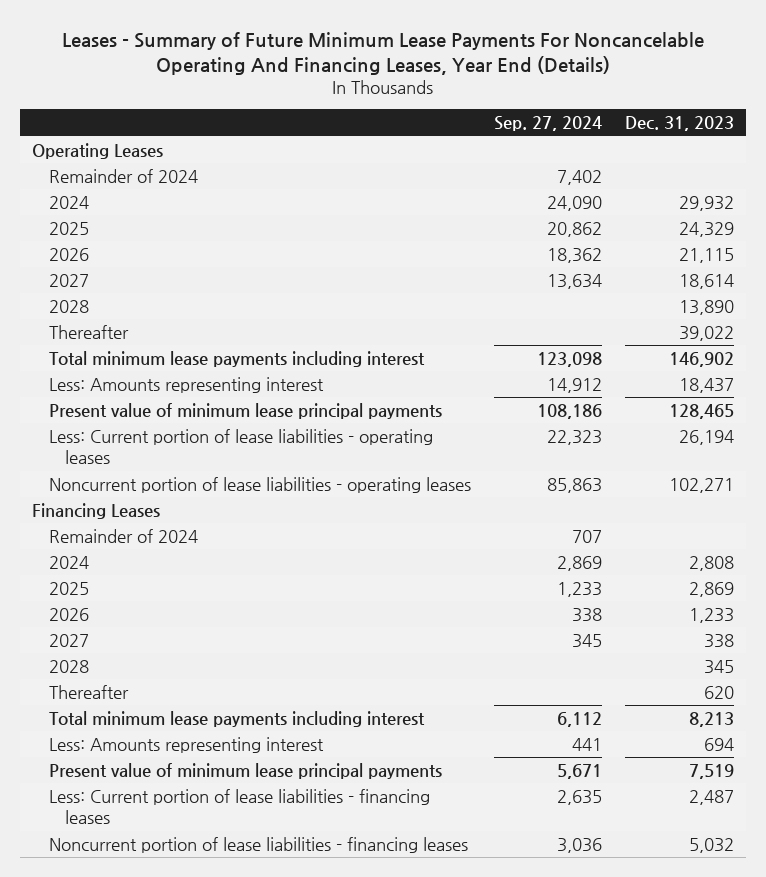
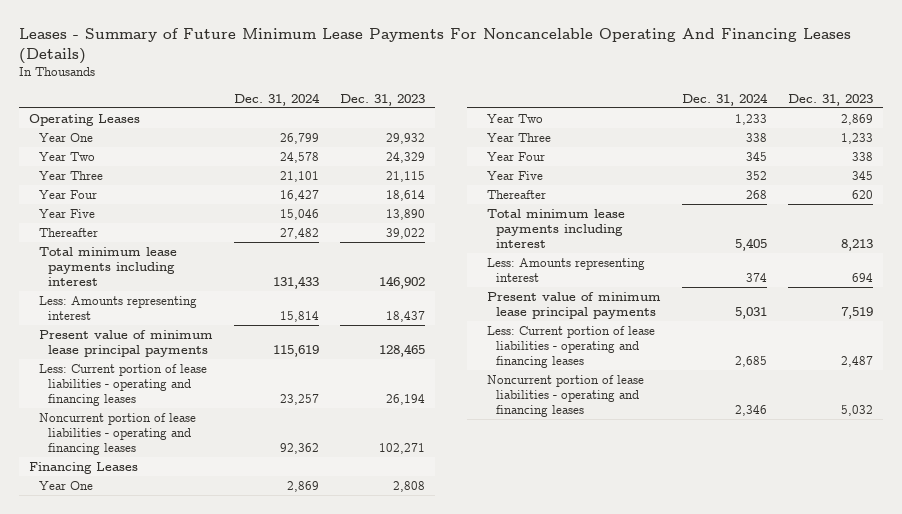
[62,31,705,75] Leases - Summary of Future Minimum Lease Payments For Noncancelable Operating And Financing Leases, Year End (Details) -> [18,27,851,64] Leases - Summary of Future Minimum Lease Payments For Noncancelable Operating And Financing Leases (Details)
[493,116,602,132] Sep. 27, 2024 -> none
none -> [233,92,320,106] Dec. 31, 2024
[48,168,198,183] Remainder of 2024 -> none
[48,195,89,209] 2024 -> [38,133,93,143] Year One
[48,221,89,235] 2025 -> [38,152,95,162] Year Two
[48,247,89,261] 2026 -> [38,171,103,181] Year Three
[48,273,89,287] 2027 -> [38,190,97,200] Year Four
[48,299,89,313] 2028 -> [38,209,95,219] Year Five
[48,428,433,465] Less: Current portion of lease liabilities - operating leases -> [38,364,207,406] Less: Current portion of lease liabilities - operating and financing leases
[48,476,471,493] Noncurrent portion of lease liabilities - operating leases -> [38,413,196,455] Noncurrent portion of lease liabilities - operating and financing leases
[48,528,198,543] Remainder of 2024 -> none
[48,555,89,569] 2024 -> [38,481,93,491] Year One
[48,581,89,595] 2025 -> [486,114,543,124] Year Two
[48,607,89,621] 2026 -> [486,133,551,143] Year Three
[48,633,89,647] 2027 -> [486,152,545,162] Year Four
[48,659,89,673] 2028 -> [486,171,543,181] Year Five
[48,788,430,825] Less: Current portion of lease liabilities - financing leases -> [486,326,655,368] Less: Current portion of lease liabilities - operating and financing leases
[48,836,468,853] Noncurrent portion of lease liabilities - financing leases -> [486,375,644,417] Noncurrent portion of lease liabilities - operating and financing leases

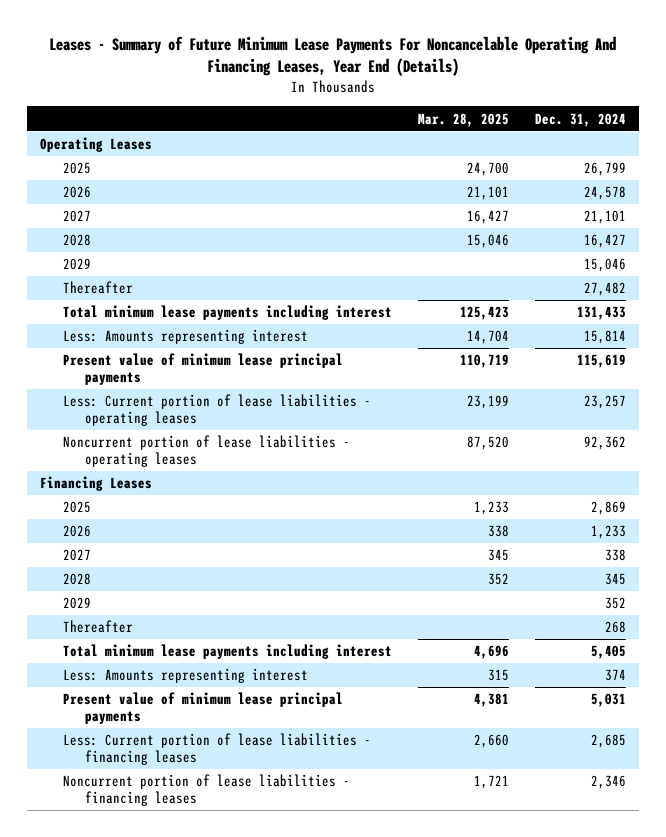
[18,27,851,64] Leases - Summary of Future Minimum Lease Payments For Noncancelable Operating And Financing Leases (Details) -> [48,35,616,77] Leases - Summary of Future Minimum Lease Payments For Noncancelable Operating And Financing Leases, Year End (Details)
[339,93,425,106] Dec. 31, 2023 -> none
none -> [417,112,509,127] Mar. 28, 2025
[38,133,93,143] Year One -> [62,162,91,175] 2025
[38,152,95,162] Year Two -> [62,186,91,199] 2026
[38,171,103,181] Year Three -> [62,210,91,223] 2027
[38,190,97,200] Year Four -> [62,234,91,247] 2028
[38,209,95,219] Year Five -> [62,258,91,271] 2029
[38,364,207,406] Less: Current portion of lease liabilities - operating and financing leases -> [62,394,371,427] Less: Current portion of lease liabilities - operating leases
[38,413,196,455] Noncurrent portion of lease liabilities - operating and financing leases -> [62,435,350,468] Noncurrent portion of lease liabilities - operating leases
[38,481,93,491] Year One -> [62,501,91,514] 2025
[486,114,543,124] Year Two -> [62,525,91,538] 2026
[486,133,551,143] Year Three -> [62,549,91,562] 2027
[486,152,545,162] Year Four -> [62,573,91,586] 2028
[486,171,543,181] Year Five -> [62,597,91,610] 2029
[486,326,655,368] Less: Current portion of lease liabilities - operating and financing leases -> [62,733,371,766] Less: Current portion of lease liabilities - financing leases
[486,375,644,417] Noncurrent portion of lease liabilities - operating and financing leases -> [62,774,350,807] Noncurrent portion of lease liabilities - financing leases

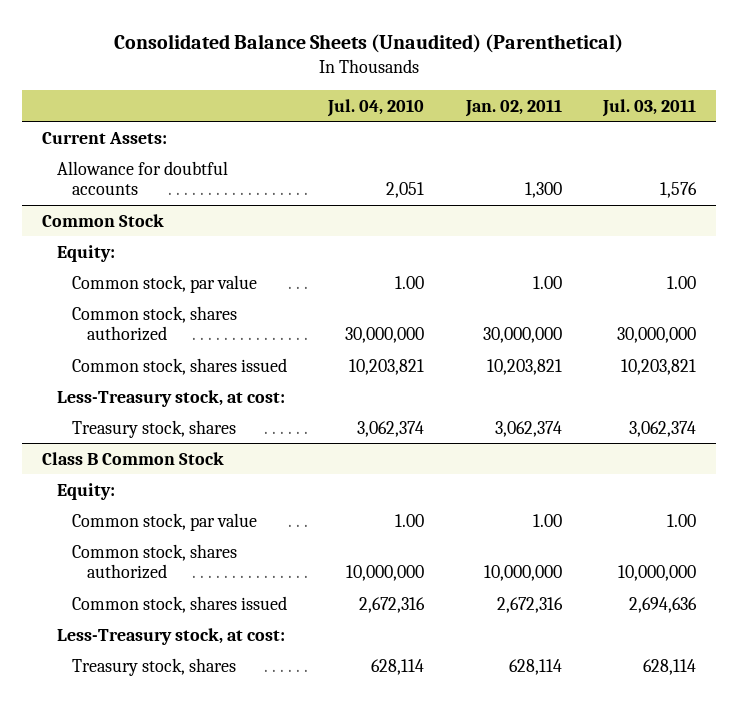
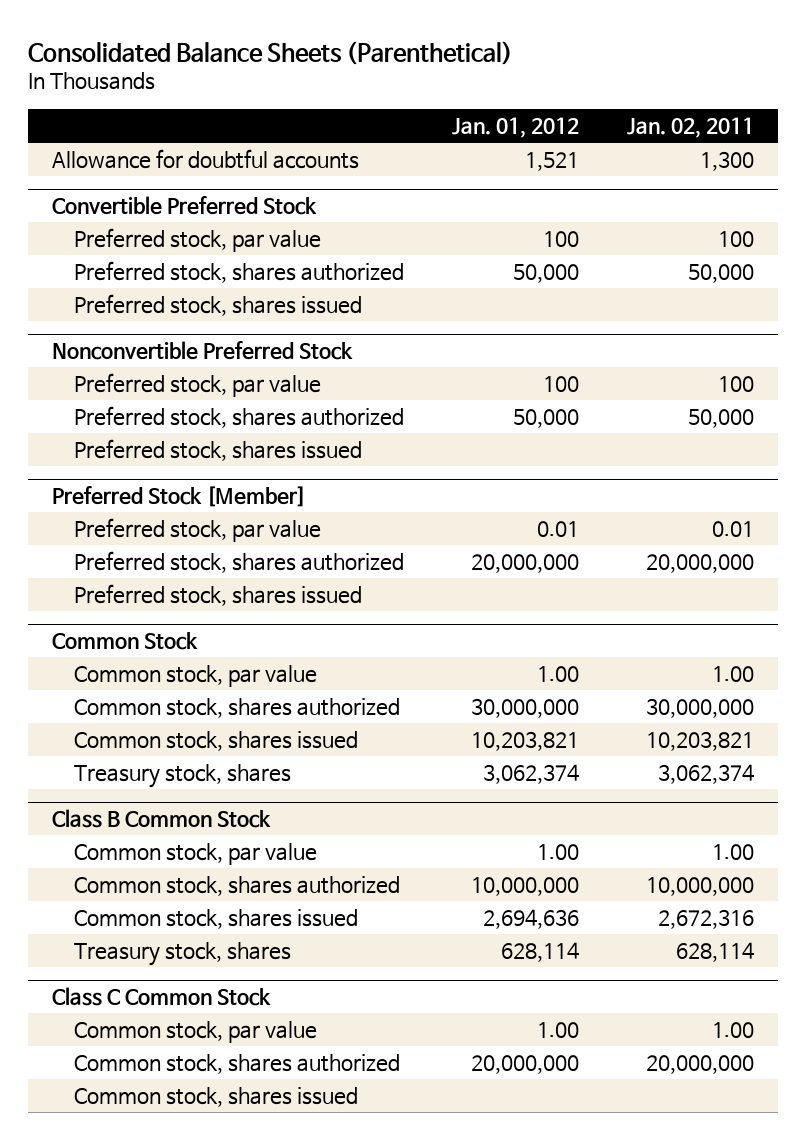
[113,33,623,53] Consolidated Balance Sheets (Unaudited) (Parenthetical) -> [28,40,514,65] Consolidated Balance Sheets (Parenthetical)
[327,98,425,117] Jul. 04, 2010 -> none
[601,98,696,117] Jul. 03, 2011 -> none
none -> [451,117,579,139] Jan. 01, 2012
[42,131,168,144] Current Assets: -> none
none -> [52,196,318,216] Convertible Preferred Stock
none -> [73,227,321,252] Preferred stock, par value
none -> [73,260,404,283] Preferred stock, shares authorized
none -> [73,293,362,316] Preferred stock, shares issued
none -> [52,341,354,361] Nonconvertible Preferred Stock
none -> [73,372,321,397] Preferred stock, par value
none -> [73,405,404,428] Preferred stock, shares authorized
none -> [73,438,362,461] Preferred stock, shares issued
none -> [52,486,307,508] Preferred Stock [Member]
none -> [73,517,321,542] Preferred stock, par value
none -> [73,550,404,573] Preferred stock, shares authorized
none -> [73,583,362,606] Preferred stock, shares issued
[57,244,116,262] Equity: -> none
[57,389,286,407] Less-Treasury stock, at cost: -> none
[57,482,116,500] Equity: -> none
[57,627,286,645] Less-Treasury stock, at cost: -> none
none -> [52,987,272,1007] Class C Common Stock
none -> [73,1020,317,1043] Common stock, par value
none -> [73,1053,400,1074] Common stock, shares authorized
none -> [73,1086,358,1107] Common stock, shares issued

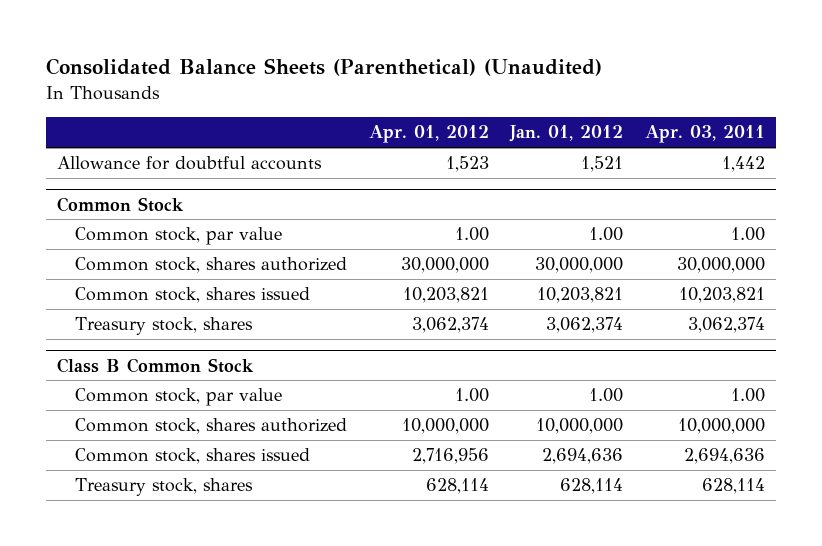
[28,40,514,65] Consolidated Balance Sheets (Parenthetical) -> [45,58,602,77] Consolidated Balance Sheets (Parenthetical) (Unaudited)
[626,117,754,139] Jan. 02, 2011 -> none
none -> [368,125,489,144] Apr. 01, 2012
none -> [645,125,766,144] Apr. 03, 2011
[52,196,318,216] Convertible Preferred Stock -> none
[73,227,321,252] Preferred stock, par value -> none
[73,260,404,283] Preferred stock, shares authorized -> none
[73,293,362,316] Preferred stock, shares issued -> none
[52,341,354,361] Nonconvertible Preferred Stock -> none
[73,372,321,397] Preferred stock, par value -> none
[73,405,404,428] Preferred stock, shares authorized -> none
[73,438,362,461] Preferred stock, shares issued -> none
[52,486,307,508] Preferred Stock [Member] -> none
[73,517,321,542] Preferred stock, par value -> none
[73,550,404,573] Preferred stock, shares authorized -> none
[73,583,362,606] Preferred stock, shares issued -> none
[52,987,272,1007] Class C Common Stock -> none
[73,1020,317,1043] Common stock, par value -> none
[73,1053,400,1074] Common stock, shares authorized -> none
[73,1086,358,1107] Common stock, shares issued -> none

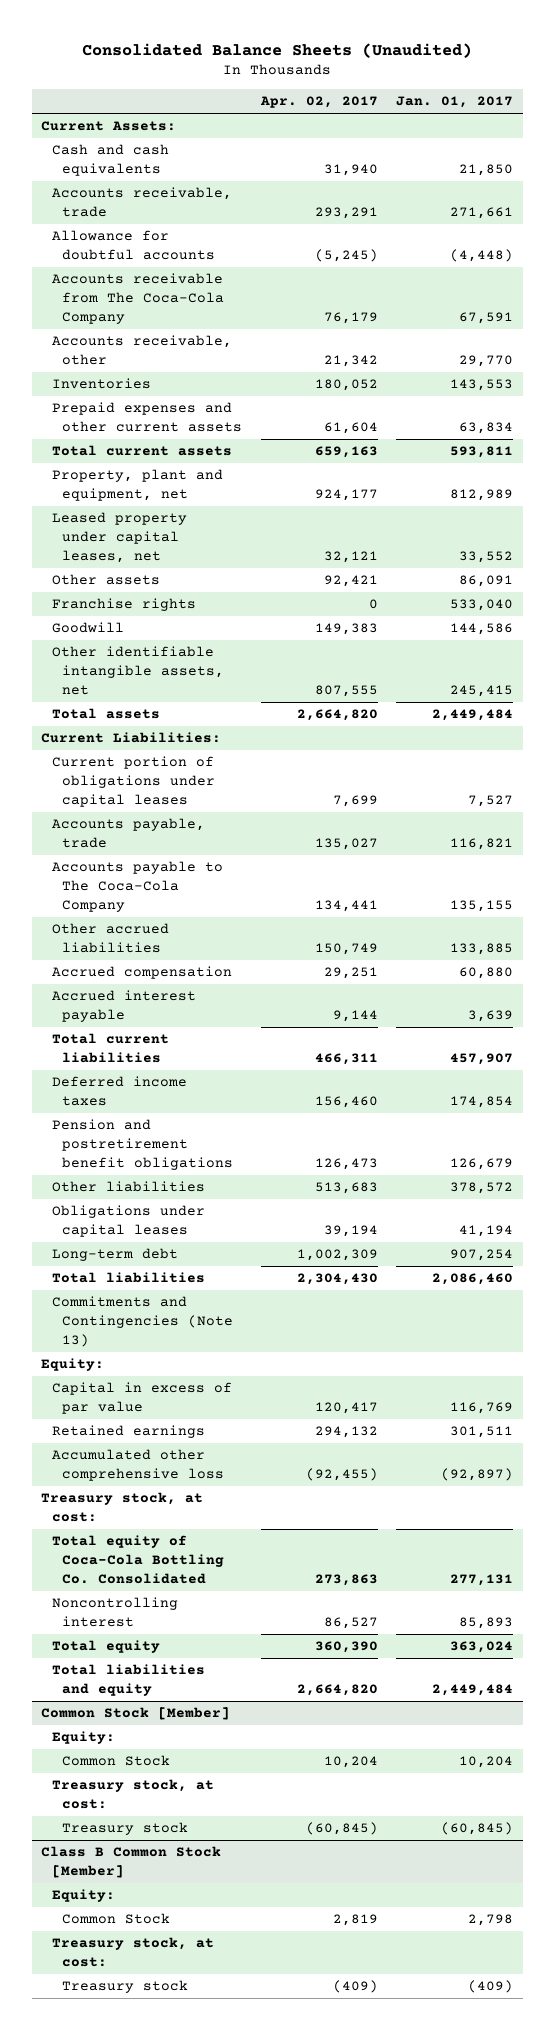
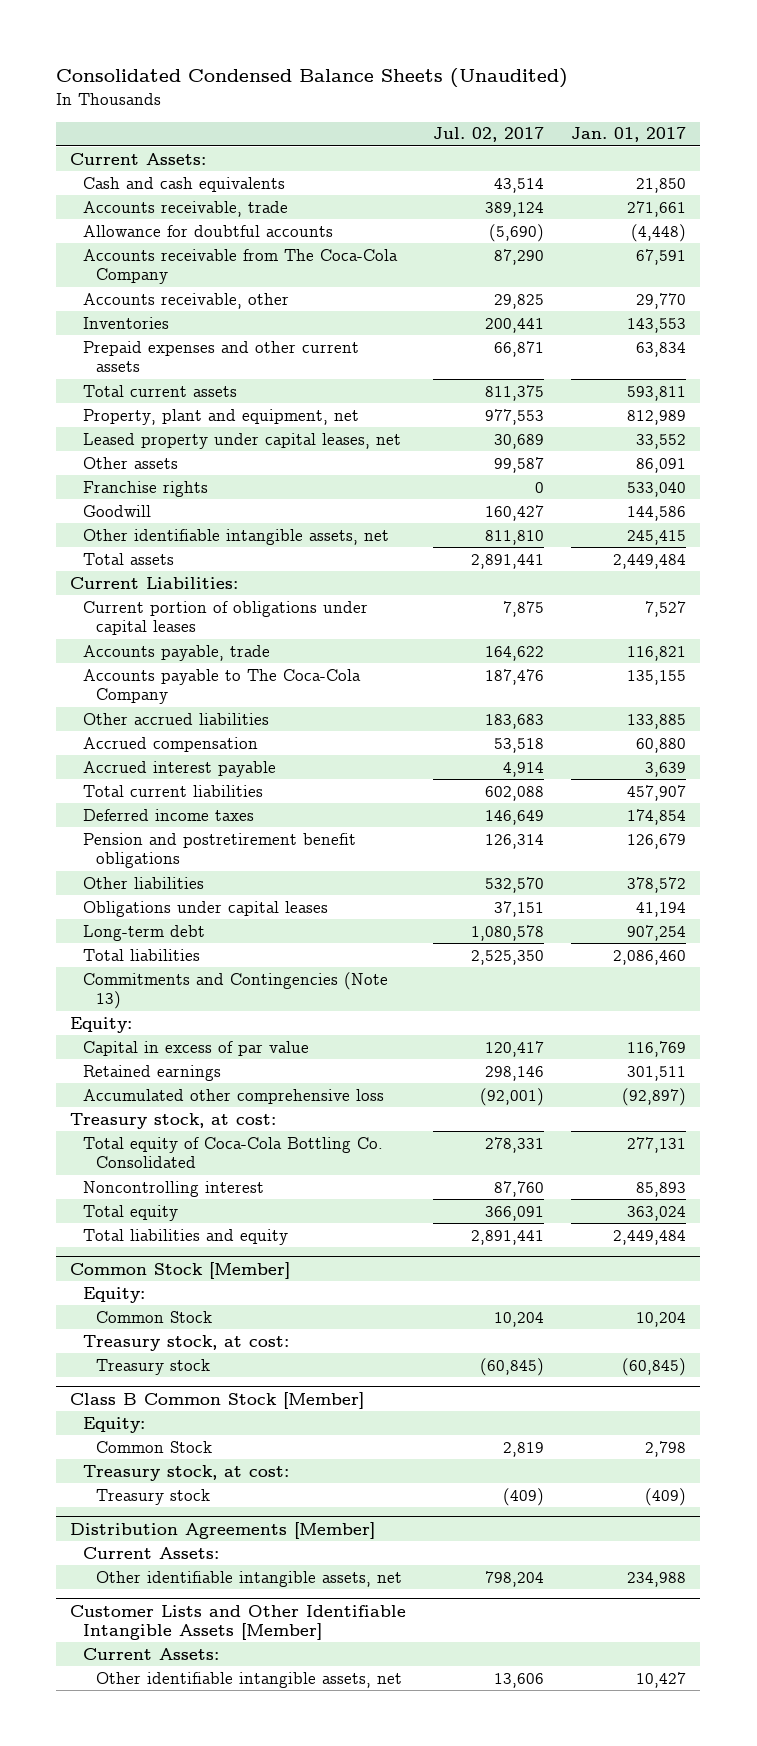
[82,42,473,58] Consolidated Balance Sheets (Unaudited) -> [56,68,569,89] Consolidated Condensed Balance Sheets (Unaudited)
[259,96,378,109] Apr. 02, 2017 -> none
none -> [433,127,545,143] Jul. 02, 2017
none -> [70,1521,376,1539] Distribution Agreements [Member]
none -> [82,1546,219,1559] Current Assets:
none -> [95,1570,402,1587] Other identifiable intangible assets, net
none -> [70,1604,407,1640] Customer Lists and Other Identifiable Intangible Assets [Member]
none -> [82,1647,219,1660] Current Assets:
none -> [95,1671,402,1688] Other identifiable intangible assets, net

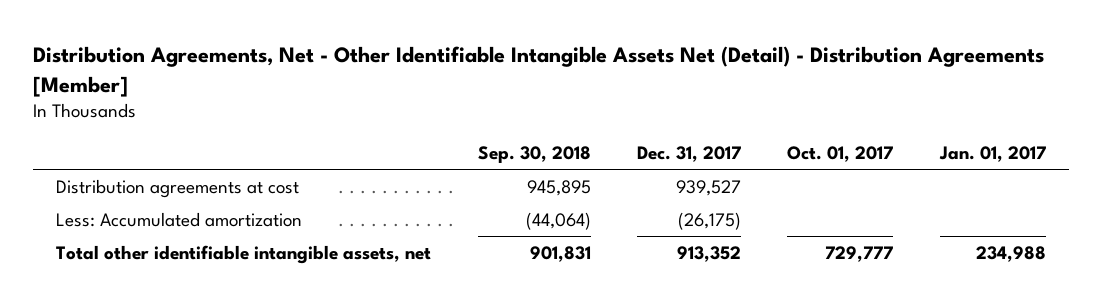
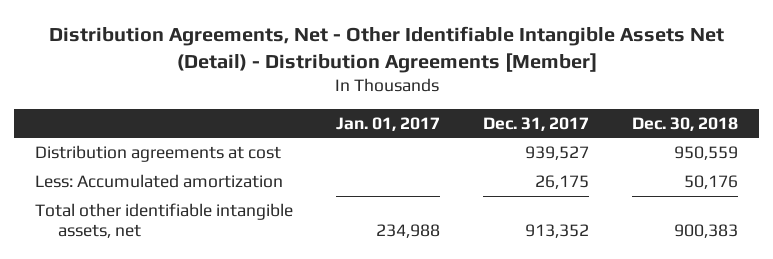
[477,145,591,163] Sep. 30, 2018 -> none
[787,145,894,162] Oct. 01, 2017 -> none
none -> [631,116,738,131] Dec. 30, 2018
[678,211,742,230] (26,175) -> [535,174,590,189] 26,175

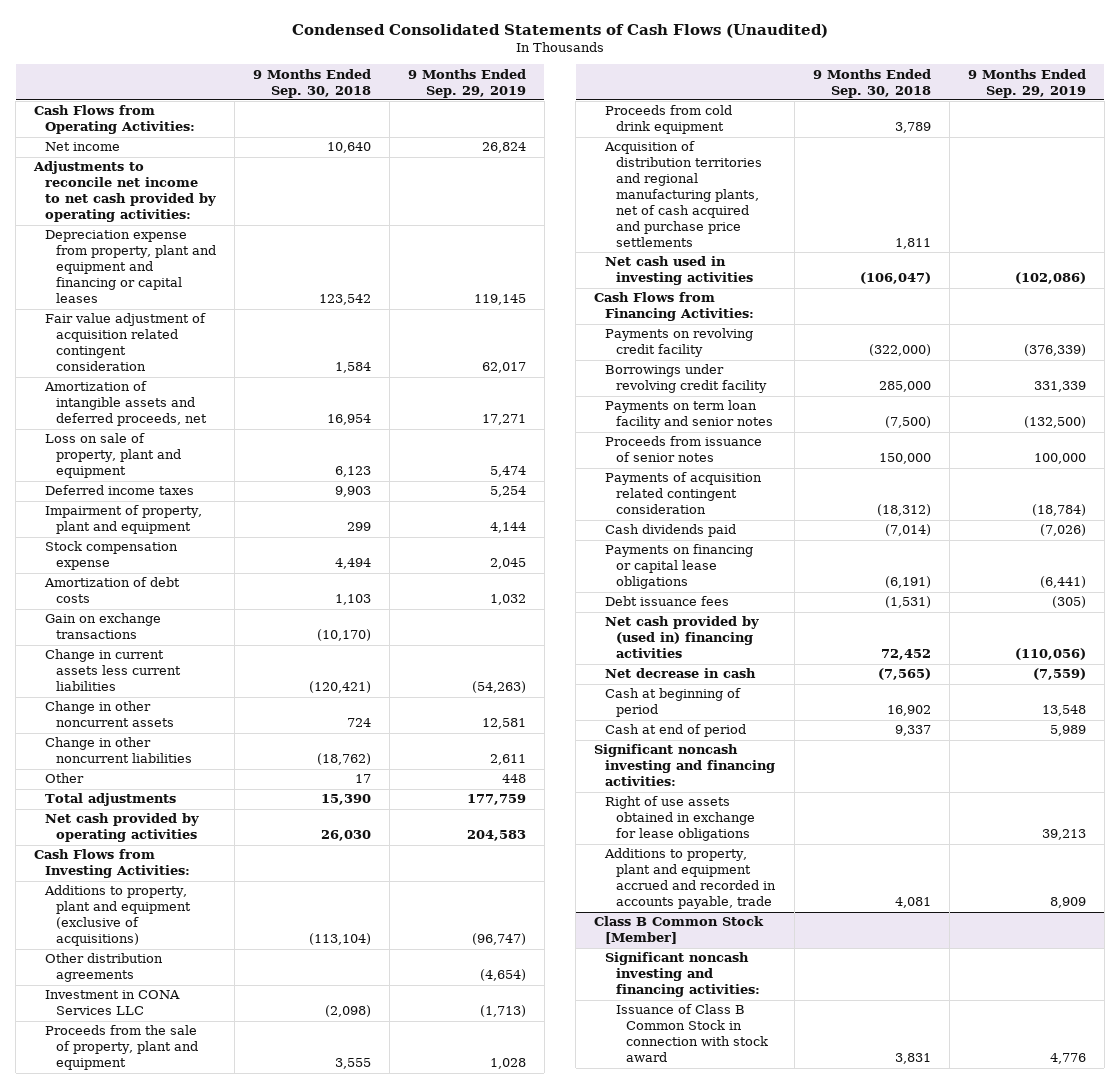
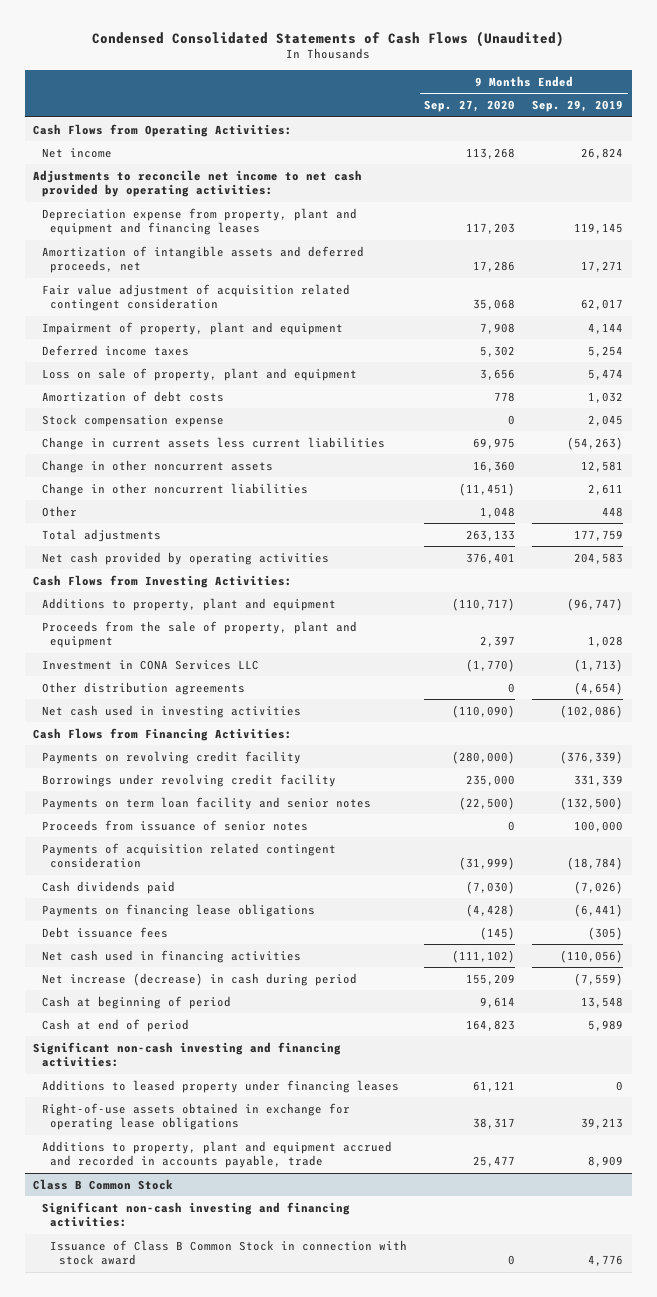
[252,68,371,98] 9 Months Ended Sep. 30, 2018 -> none
none -> [424,99,516,112] Sep. 27, 2020
[44,230,216,304] Depreciation expense from property, plant and equipment and financing or capital leases -> [41,207,357,236] Depreciation expense from property, plant and equipment and financing leases
[44,313,206,372] Fair value adjustment of acquisition related contingent consideration -> [41,283,350,312] Fair value adjustment of acquisition related contingent consideration
[44,485,194,496] Deferred income taxes -> [41,344,189,356] Deferred income taxes
[44,433,181,479] Loss on sale of property, plant and equipment -> [41,367,357,381] Loss on sale of property, plant and equipment
[44,613,161,640] Gain on exchange transactions -> none
[44,541,178,571] Stock compensation expense -> [41,413,224,427] Stock compensation expense
[43,885,191,947] Additions to property, plant and equipment (exclusive of acquisitions) -> [41,597,336,611] Additions to property, plant and equipment
[604,105,732,135] Proceeds from cold drink equipment -> none
[603,141,762,248] Acquisition of distribution territories and regional manufacturing plants, net of cash acquired and purchase price settlements -> none
[44,990,180,1016] Investment in CONA Services LLC -> [41,659,259,670] Investment in CONA Services LLC
[44,953,163,983] Other distribution agreements -> [41,681,245,695] Other distribution agreements
[604,544,753,590] Payments on financing or capital lease obligations -> [41,903,315,917] Payments on financing lease obligations
[604,616,759,659] Net cash provided by (used in) financing activities -> [41,949,301,963] Net cash used in financing activities
[604,668,756,679] Net decrease in cash -> [41,972,357,986] Net increase (decrease) in cash during period
[594,744,775,787] Significant noncash investing and financing activities: -> [33,1041,342,1068] Significant non-cash investing and financing activities:
none -> [41,1079,399,1093] Additions to leased property under financing leases
[604,796,755,842] Right of use assets obtained in exchange for lease obligations -> [41,1102,350,1131] Right-of-use assets obtained in exchange for operating lease obligations
[594,916,765,945] Class B Common Stock [Member] -> [33,1178,174,1190] Class B Common Stock
[604,952,760,998] Significant noncash investing and financing activities: -> [41,1201,350,1228] Significant non-cash investing and financing activities:

